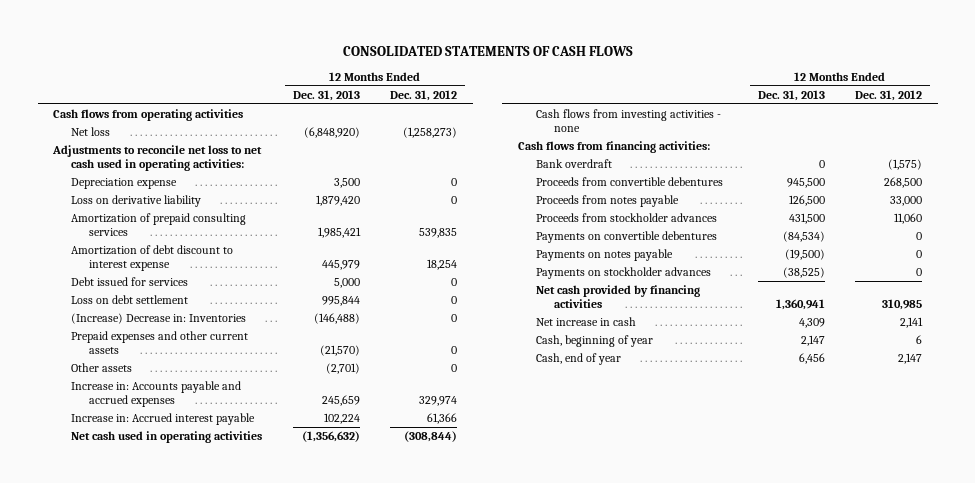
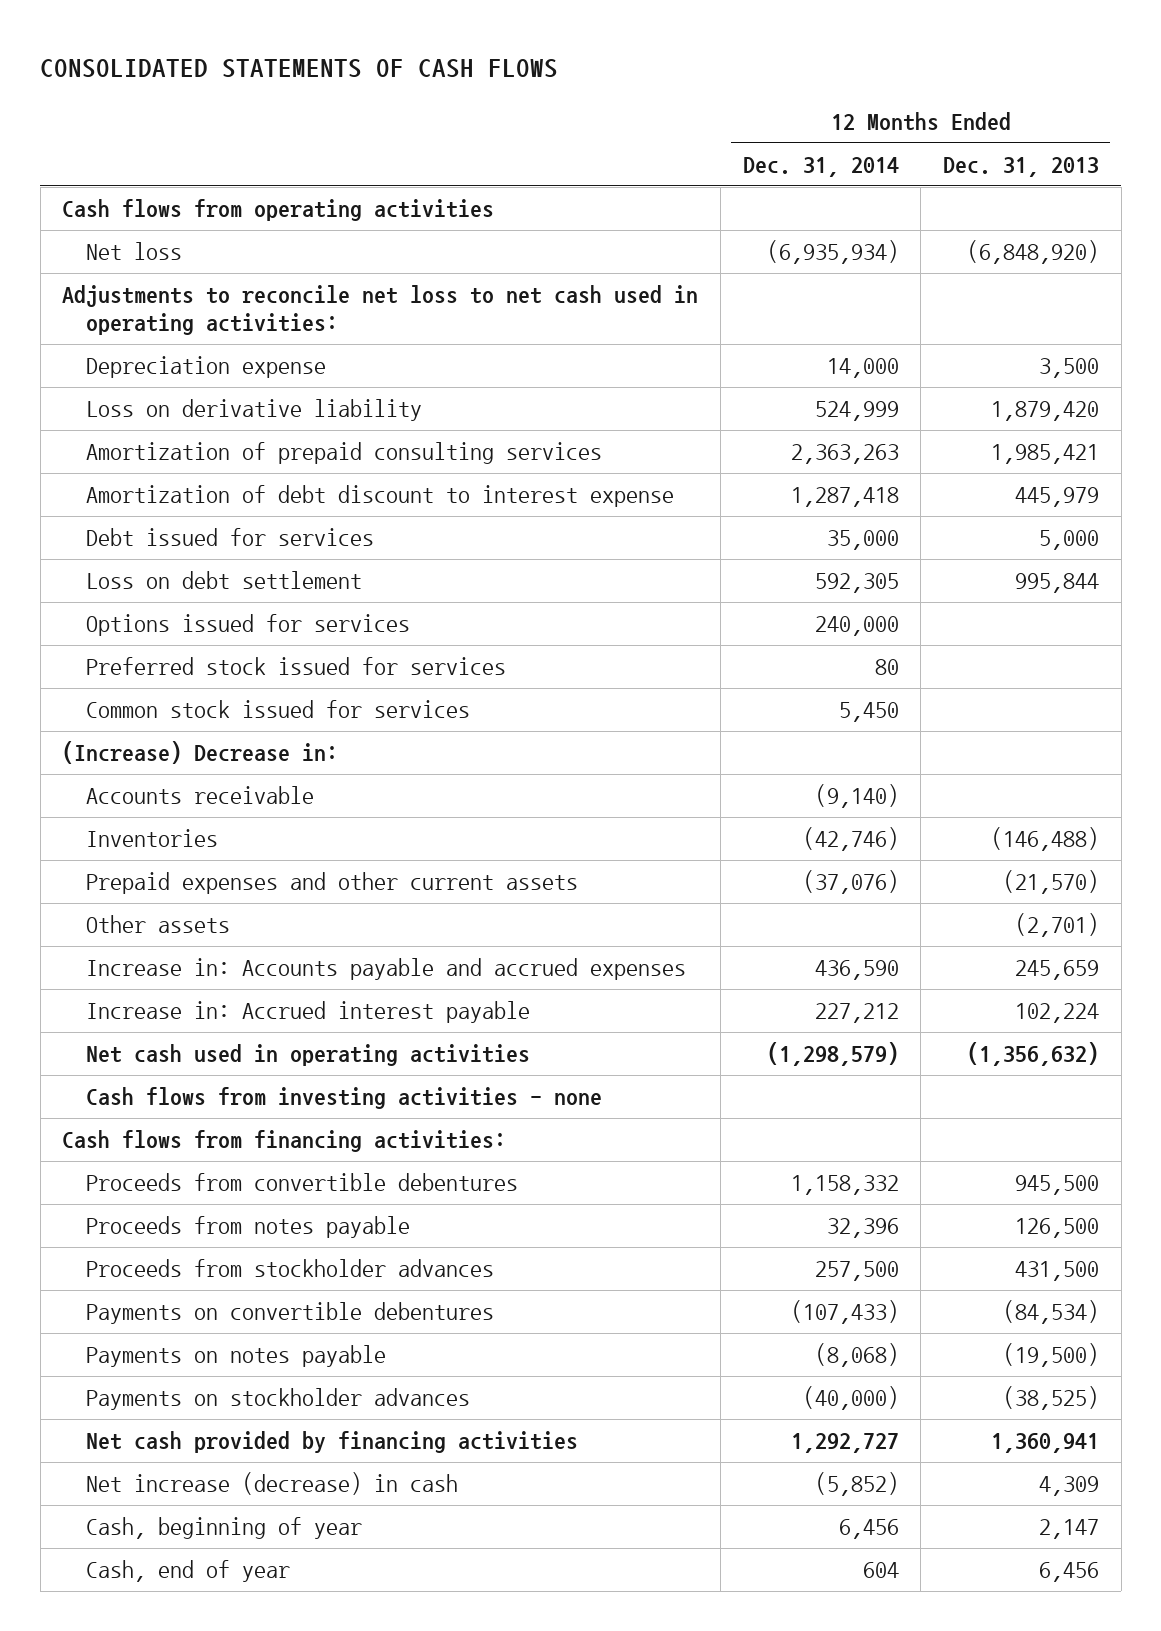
[390,89,458,101] Dec. 31, 2012 -> none
none -> [742,156,899,177] Dec. 31, 2014
none -> [86,613,411,636] Options issued for services
none -> [86,656,507,675] Preferred stock issued for services
none -> [86,699,471,718] Common stock issued for services
none -> [62,740,339,764] (Increase) Decrease in:
none -> [86,785,315,804] Accounts receivable
[71,313,247,325] (Increase) Decrease in: Inventories -> [86,828,219,847] Inventories
[535,159,612,169] Bank overdraft -> none
[535,317,636,327] Net increase in cash -> [86,1471,459,1495] Net increase (decrease) in cash

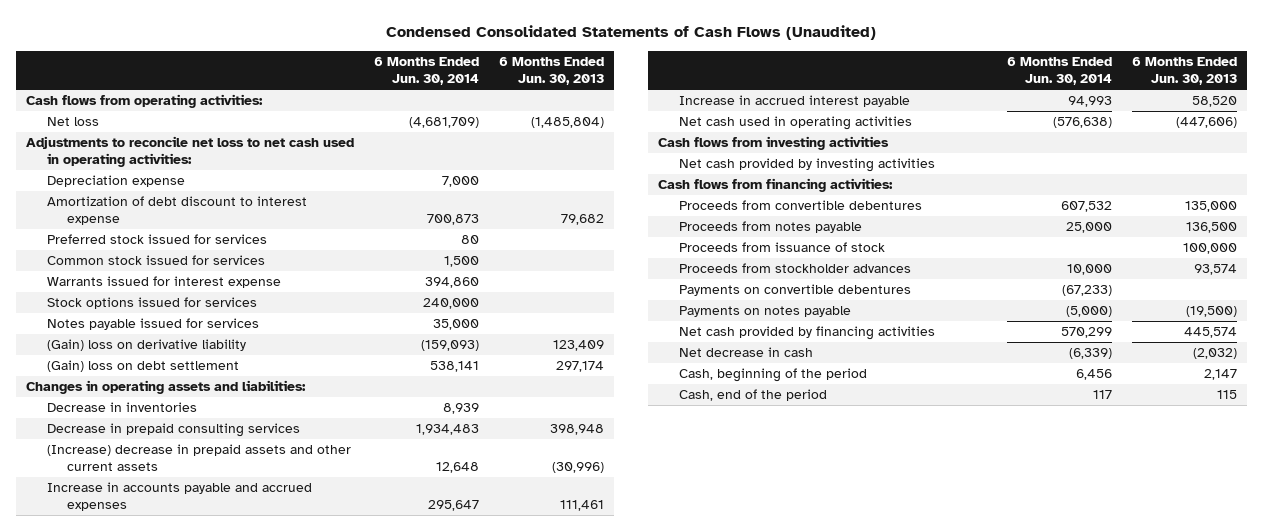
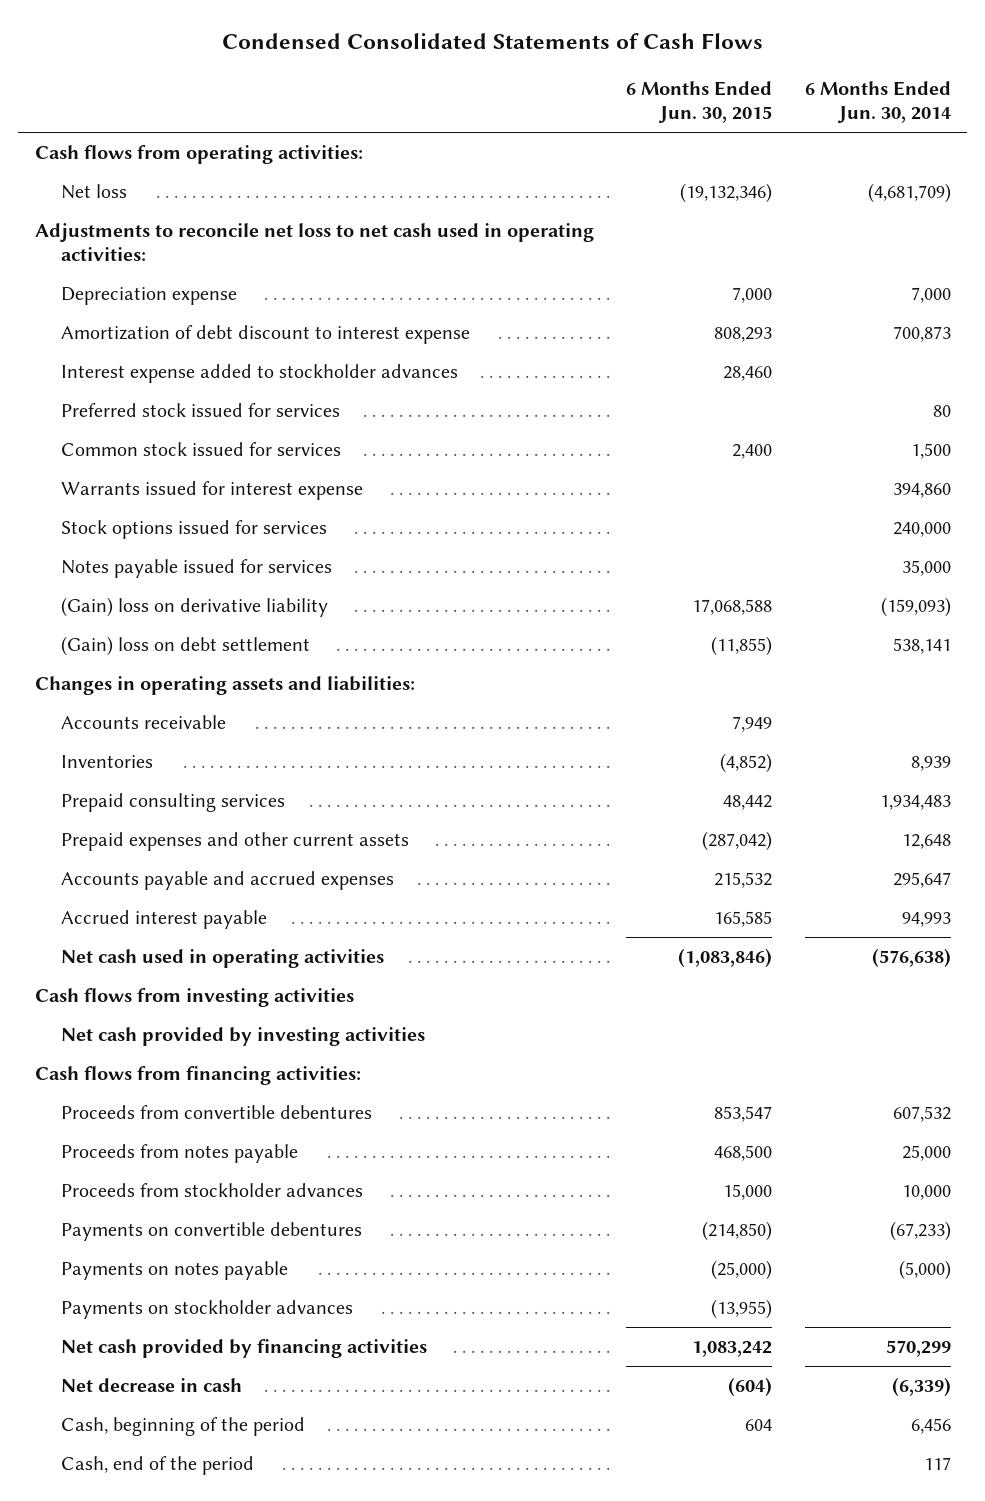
[386,25,877,41] Condensed Consolidated Statements of Cash Flows (Unaudited) -> [221,33,763,50] Condensed Consolidated Statements of Cash Flows
[499,57,605,86] 6 Months Ended Jun. 30, 2013 -> none
none -> [626,81,773,124] 6 Months Ended Jun. 30, 2015
none -> [61,364,459,384] Interest expense added to stockholder advances
none -> [61,715,227,730] Accounts receivable
[46,402,197,413] Decrease in inventories -> [61,755,154,769] Inventories
[46,423,300,438] Decrease in prepaid consulting services -> [61,793,286,813] Prepaid consulting services
[46,444,351,472] (Increase) decrease in prepaid assets and other current assets -> [61,832,410,852] Prepaid expenses and other current assets
[46,482,312,512] Increase in accounts payable and accrued expenses -> [61,871,395,891] Accounts payable and accrued expenses
[678,95,910,108] Increase in accrued interest payable -> [61,910,268,930] Accrued interest payable
[678,242,885,253] Proceeds from issuance of stock -> none
none -> [61,1300,354,1320] Payments on stockholder advances

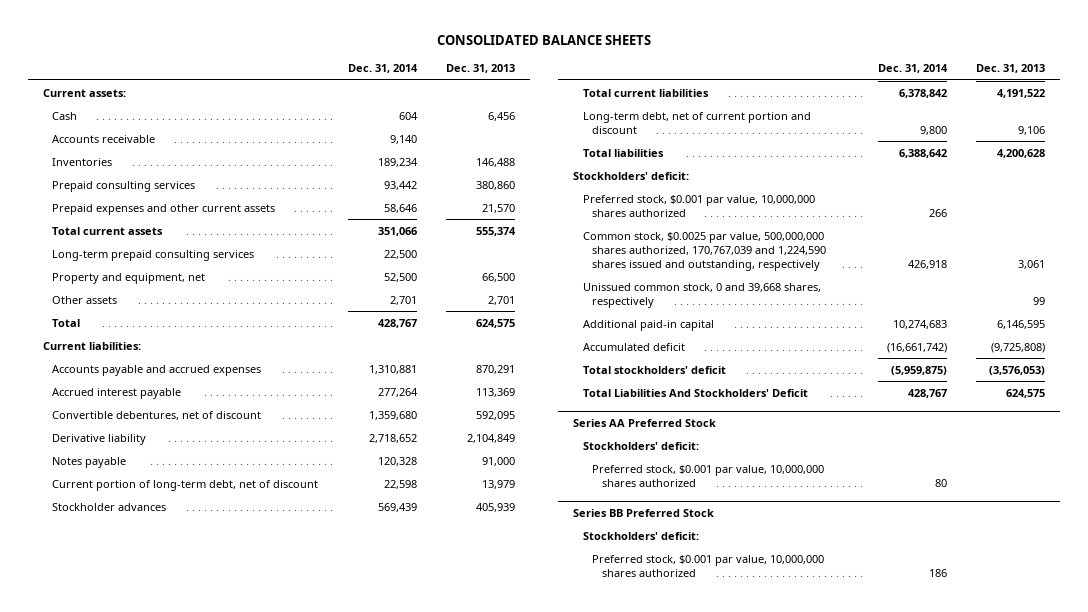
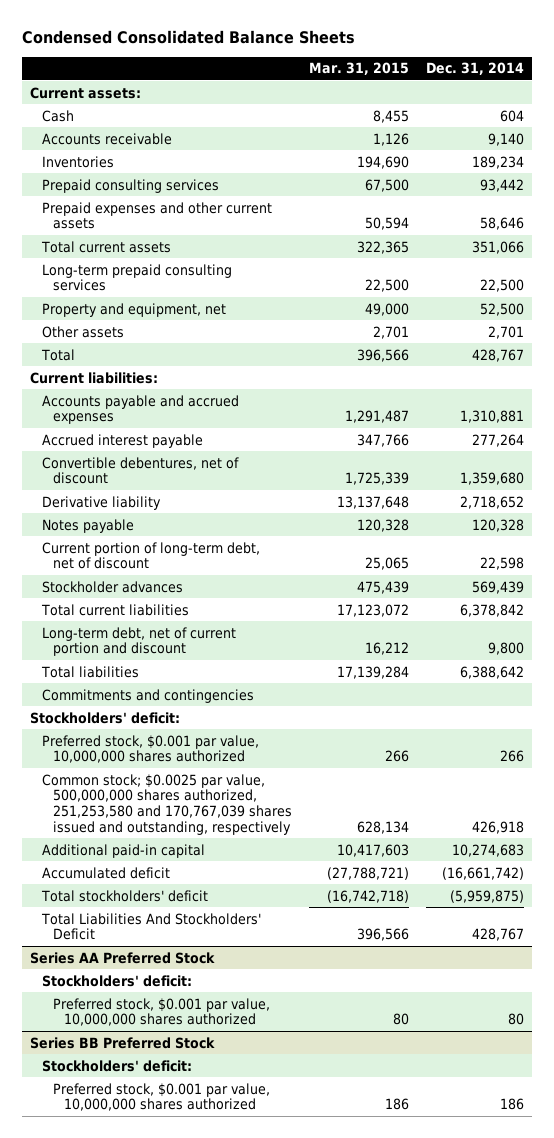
[437,35,652,46] CONSOLIDATED BALANCE SHEETS -> [21,29,355,44] Condensed Consolidated Balance Sheets
[446,64,516,74] Dec. 31, 2013 -> none
none -> [308,62,409,76] Mar. 31, 2015
none -> [41,688,254,703] Commitments and contingencies
[582,282,821,308] Unissued common stock, 0 and 39,668 shares, respectively -> none
[582,231,827,271] Common stock, $0.0025 par value, 500,000,000 shares authorized, 170,767,039 and 1,224,590 shares issued and outstanding, respectively -> [41,773,292,835] Common stock; $0.0025 par value, 500,000,000 shares authorized, 251,253,580 and 170,767,039 shares issued and outstanding, respectively

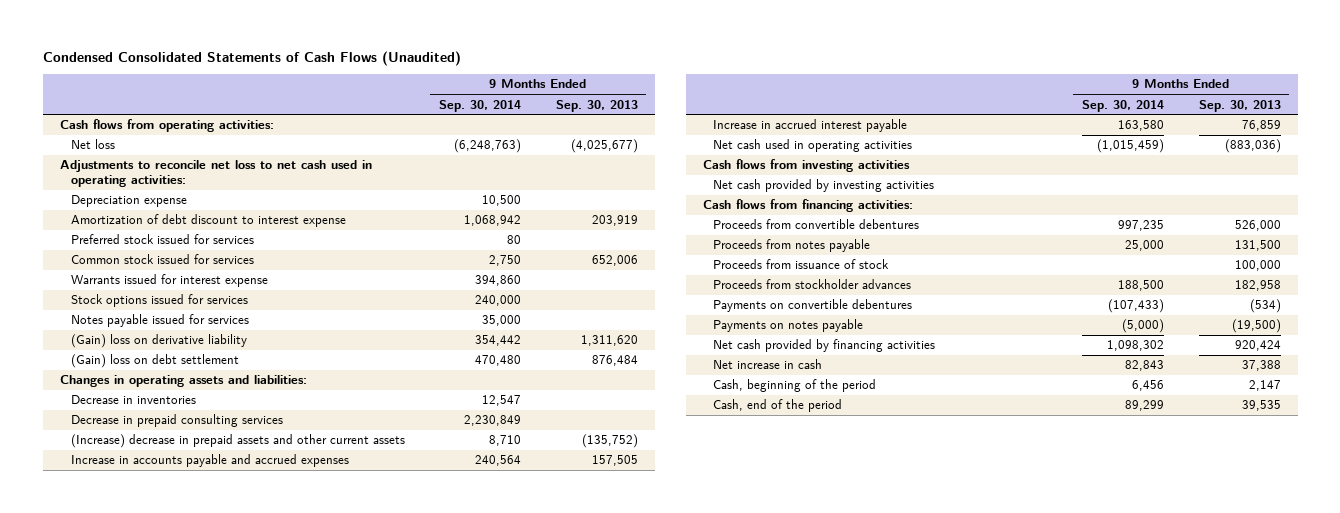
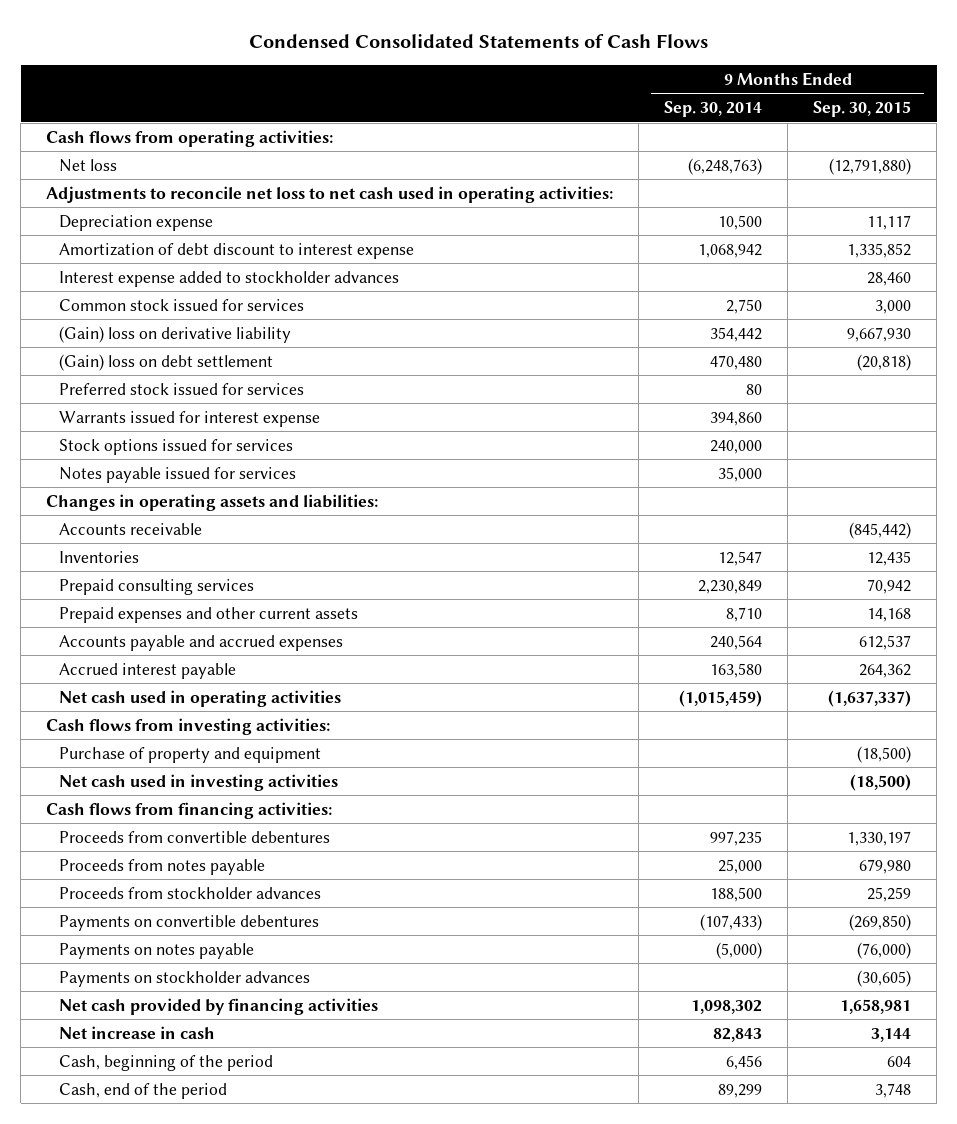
[42,50,461,66] Condensed Consolidated Statements of Cash Flows (Unaudited) -> [248,33,708,48] Condensed Consolidated Statements of Cash Flows
[555,99,638,112] Sep. 30, 2013 -> none
none -> [813,101,912,118] Sep. 30, 2015
none -> [59,270,400,287] Interest expense added to stockholder advances
[70,334,247,349] (Gain) loss on derivative liability -> [59,325,292,343] (Gain) loss on derivative liability
[70,354,239,369] (Gain) loss on debt settlement -> [59,353,274,371] (Gain) loss on debt settlement
[70,234,254,245] Preferred stock issued for services -> [59,382,305,395] Preferred stock issued for services
none -> [59,522,203,535] Accounts receivable
[70,395,196,405] Decrease in inventories -> [59,550,140,563] Inventories
[70,414,283,428] Decrease in prepaid consulting services -> [59,578,255,595] Prepaid consulting services
[70,434,405,449] (Increase) decrease in prepaid assets and other current assets -> [59,606,359,623] Prepaid expenses and other current assets
[70,454,349,468] Increase in accounts payable and accrued expenses -> [59,634,344,651] Accounts payable and accrued expenses
[713,119,908,133] Increase in accrued interest payable -> [59,662,237,679] Accrued interest payable
[702,159,910,173] Cash flows from investing activities -> [46,717,331,735] Cash flows from investing activities:
none -> [59,746,322,763] Purchase of property and equipment
[713,179,935,193] Net cash provided by investing activities -> [59,773,339,791] Net cash used in investing activities
[713,259,890,270] Proceeds from issuance of stock -> none
none -> [59,970,311,987] Payments on stockholder advances

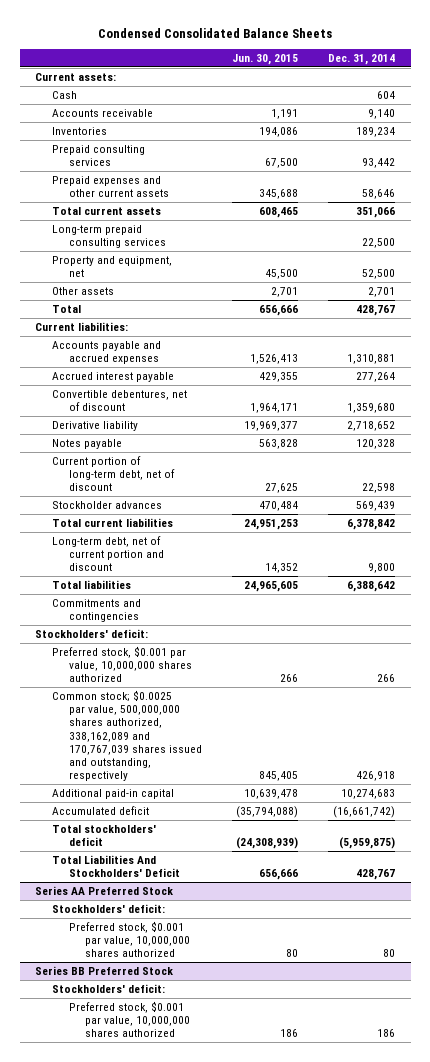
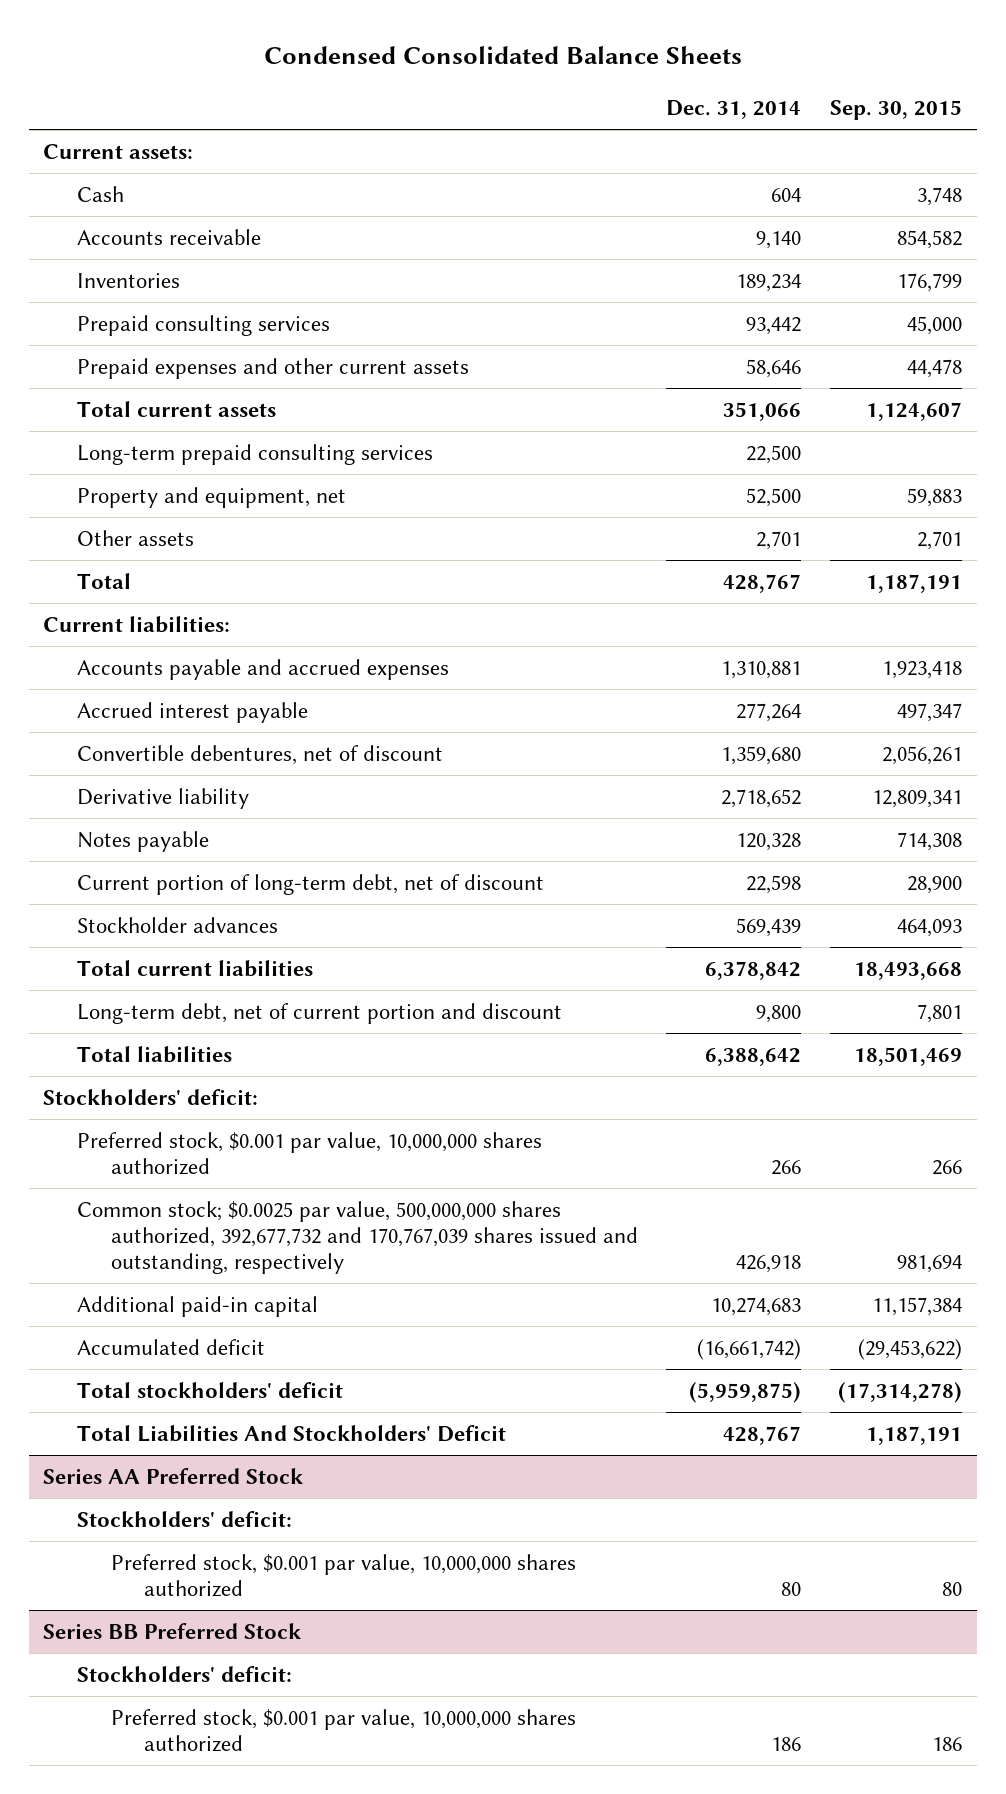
[232,53,299,65] Jun. 30, 2015 -> none
none -> [830,100,963,121] Sep. 30, 2015
[51,598,141,623] Commitments and contingencies -> none
[51,689,202,782] Common stock; $0.0025 par value, 500,000,000 shares authorized, 338,162,089 and 170,767,039 shares issued and outstanding, respectively -> [77,1200,638,1274] Common stock; $0.0025 par value, 500,000,000 shares authorized, 392,677,732 and 170,767,039 shares issued and outstanding, respectively

